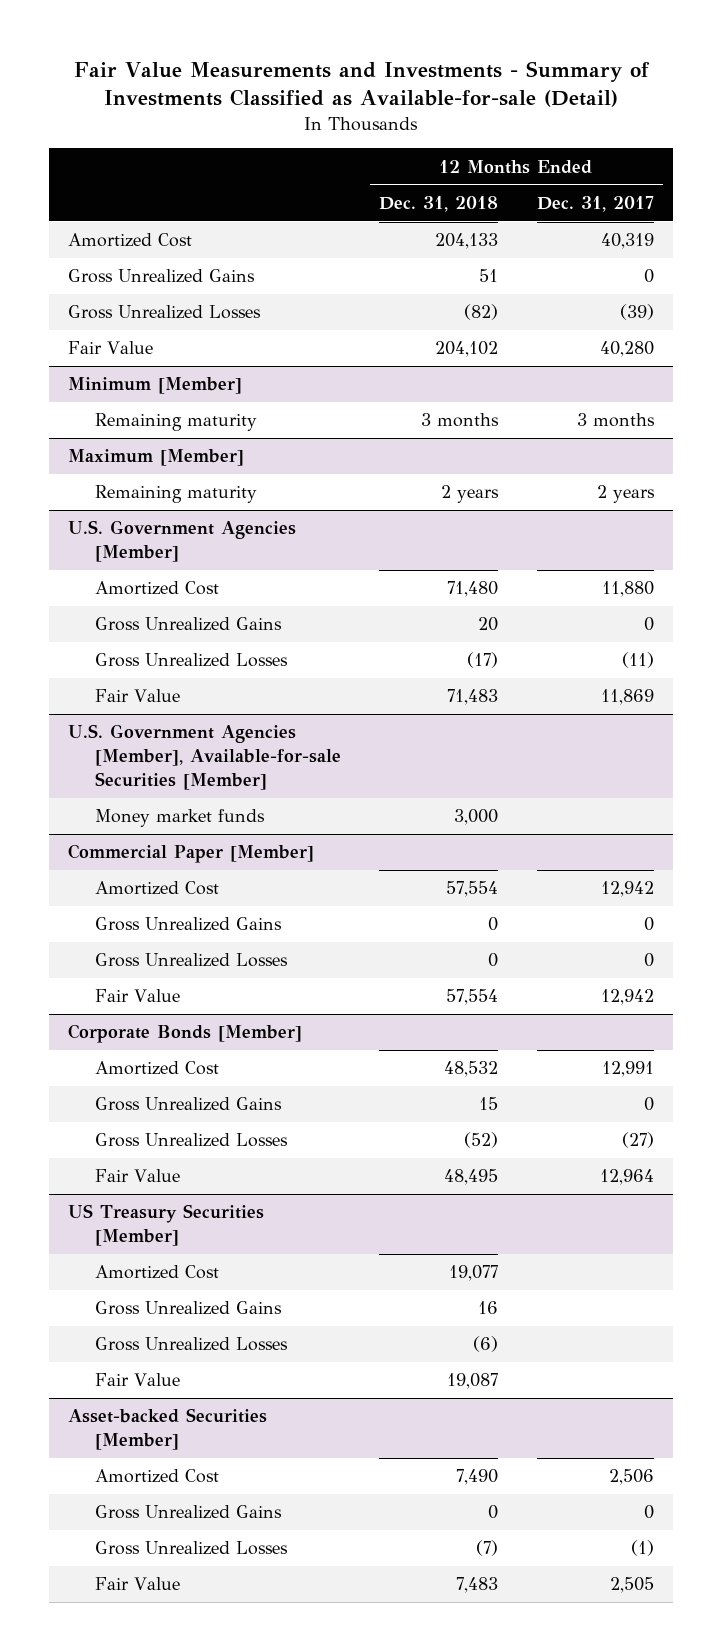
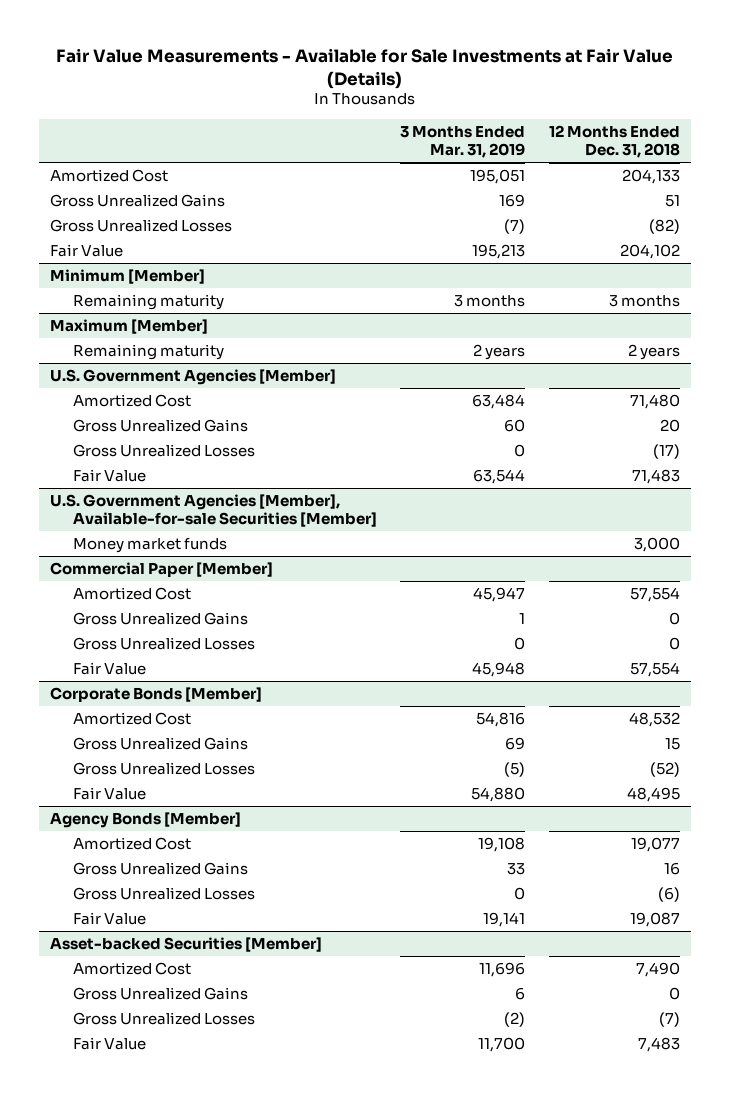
[73,61,650,108] Fair Value Measurements and Investments - Summary of Investments Classified as Available-for-sale (Detail) -> [56,47,674,89] Fair Value Measurements - Available for Sale Investments at Fair Value (Details)
[536,195,654,212] Dec. 31, 2017 -> none
none -> [400,126,526,159] 3 Months Ended Mar. 31, 2019
[67,1204,264,1247] US Treasury Securities [Member] -> [50,812,242,829] Agency Bonds [Member]

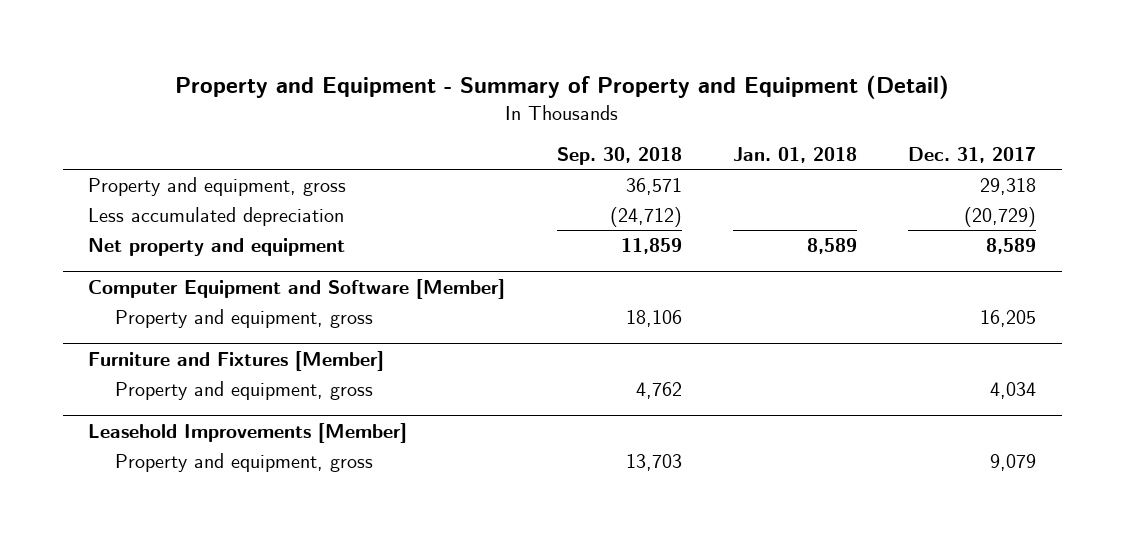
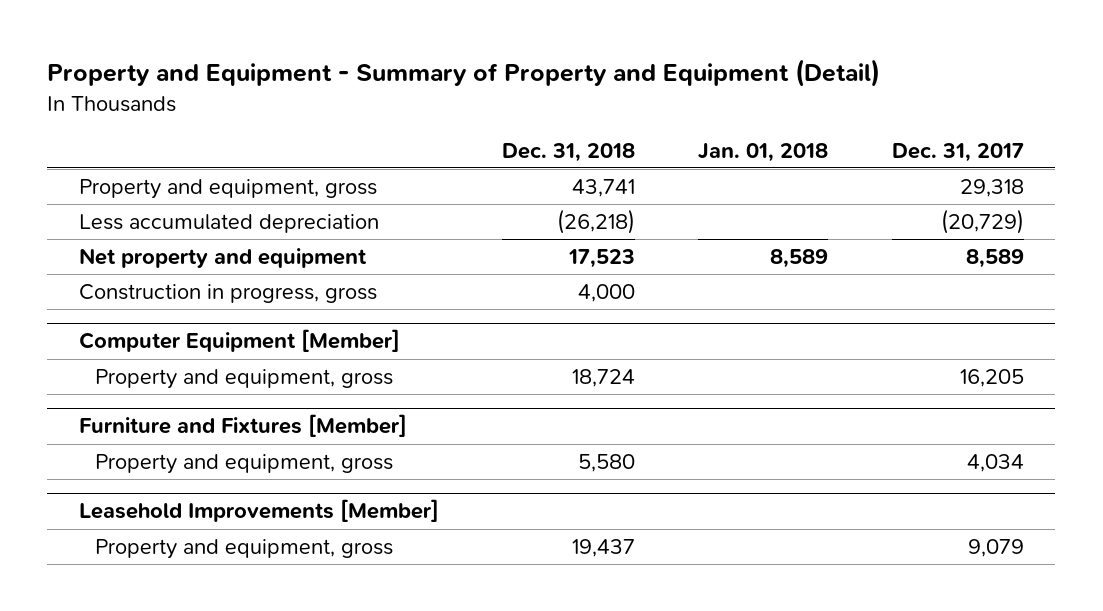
[556,146,682,165] Sep. 30, 2018 -> none
none -> [502,142,636,162] Dec. 31, 2018
none -> [79,284,378,304] Construction in progress, gross
[88,278,506,299] Computer Equipment and Software [Member] -> [79,329,401,353] Computer Equipment [Member]

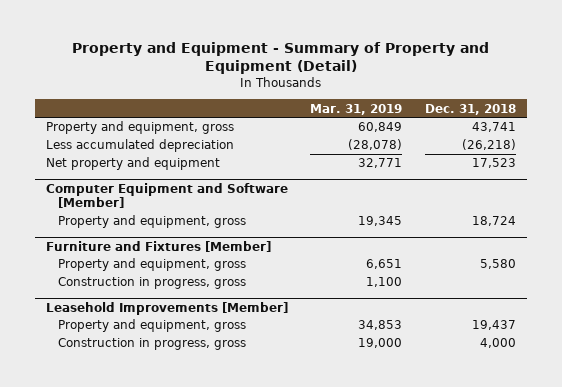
[698,142,829,162] Jan. 01, 2018 -> none
[891,142,1024,162] Dec. 31, 2017 -> none
none -> [310,103,403,115] Mar. 31, 2019
[79,284,378,304] Construction in progress, gross -> none
[79,329,401,353] Computer Equipment [Member] -> [45,182,288,208] Computer Equipment and Software [Member]
none -> [58,277,247,290] Construction in progress, gross
none -> [58,338,247,351] Construction in progress, gross

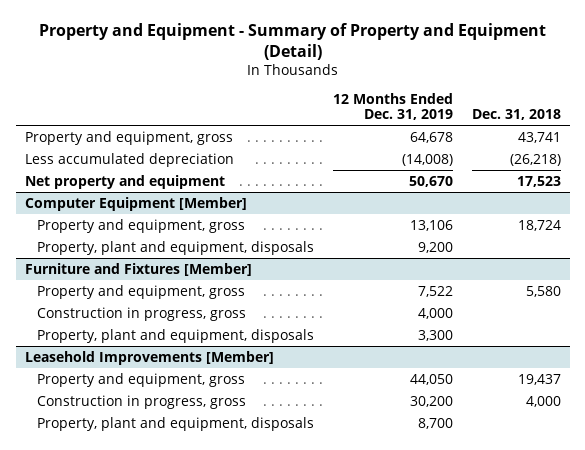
[310,103,403,115] Mar. 31, 2019 -> none
none -> [332,92,453,121] 12 Months Ended Dec. 31, 2019
[45,182,288,208] Computer Equipment and Software [Member] -> [24,196,247,211] Computer Equipment [Member]
none -> [36,240,314,255] Property, plant and equipment, disposals
none -> [36,328,314,343] Property, plant and equipment, disposals
none -> [36,416,314,431] Property, plant and equipment, disposals

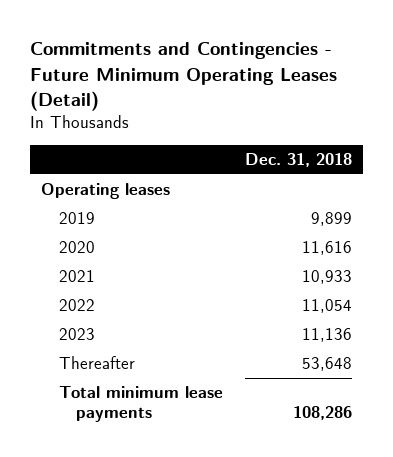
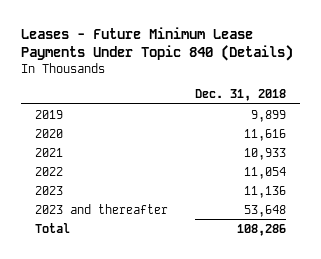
[29,42,337,112] Commitments and Contingencies - Future Minimum Operating Leases (Detail) -> [20,26,293,61] Leases - Future Minimum Lease Payments Under Topic 840 (Details)
[40,183,170,200] Operating leases -> none
[58,356,135,370] Thereafter -> [34,203,168,214] 2023 and thereafter
[58,386,223,422] Total minimum lease payments -> [34,222,70,233] Total

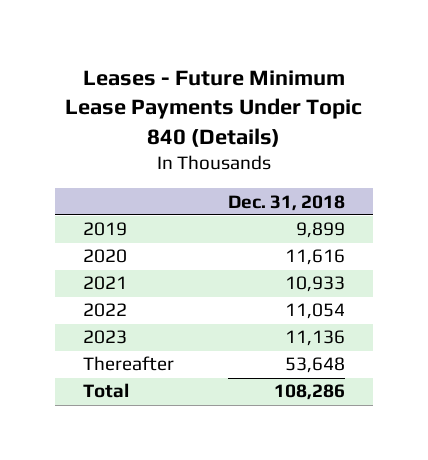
[34,203,168,214] 2023 and thereafter -> [82,356,174,372] Thereafter

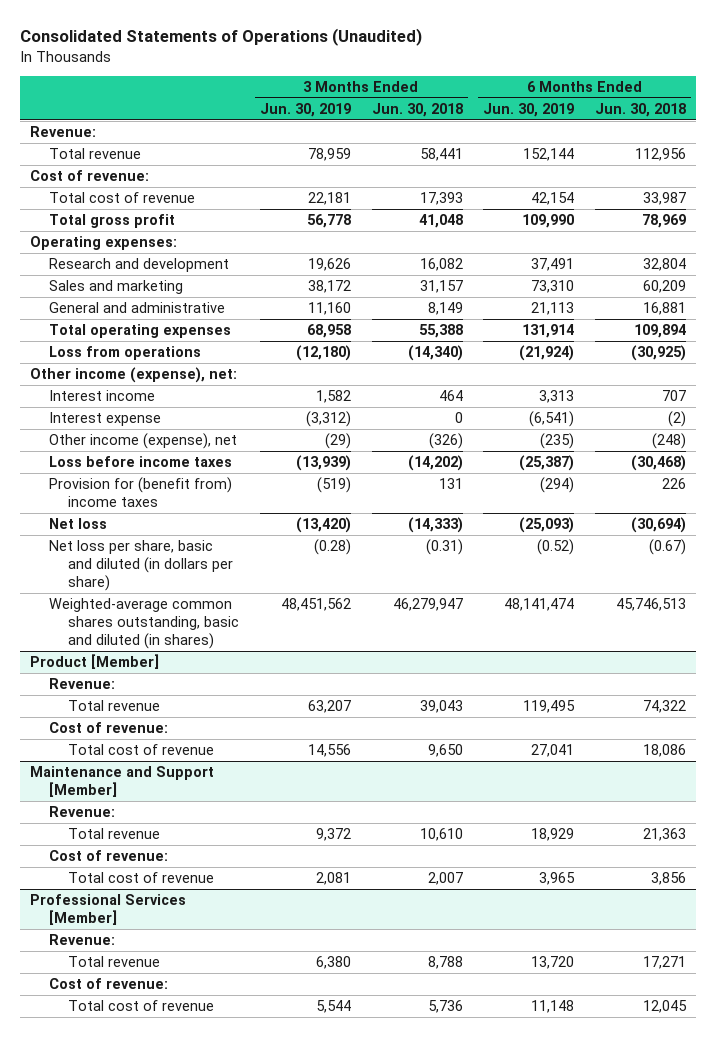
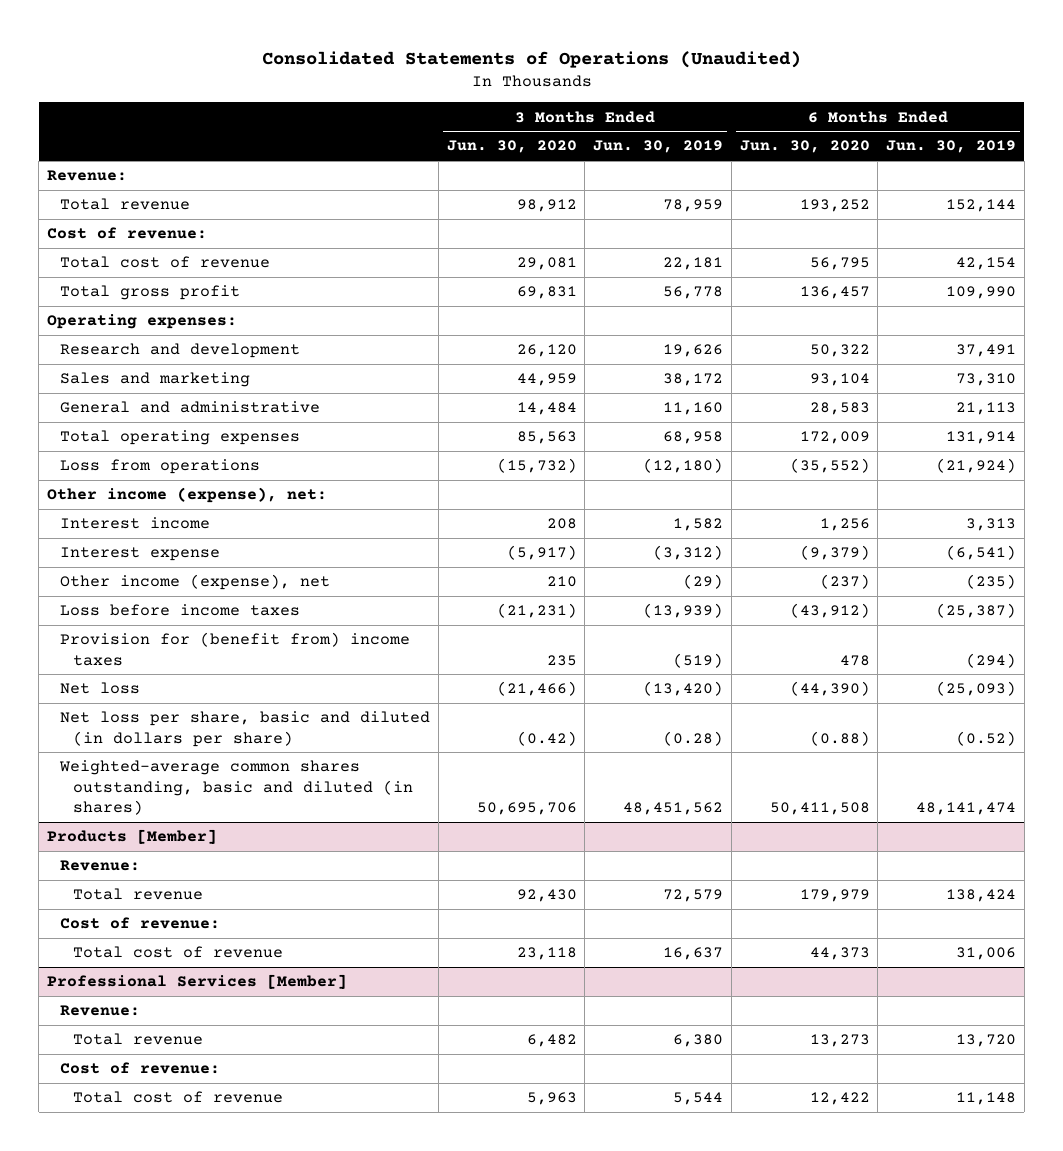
[371,103,463,118] Jun. 30, 2018 -> none
[594,103,686,118] Jun. 30, 2018 -> none
none -> [446,140,577,154] Jun. 30, 2020
none -> [739,140,870,154] Jun. 30, 2020
[49,678,116,690] Revenue: -> none
[68,700,161,712] Total revenue -> none
[49,722,169,734] Cost of revenue: -> none
[68,744,215,756] Total cost of revenue -> none
[30,766,215,798] Maintenance and Support [Member] -> none
[30,654,160,670] Product [Member] -> [46,829,217,845] Products [Member]
[316,828,352,842] 9,372 -> [663,889,724,903] 72,579
[531,828,575,842] 18,929 -> [946,889,1017,903] 138,424
[316,872,352,886] 2,081 -> [663,947,724,961] 16,637
[539,872,576,886] 3,965 -> [956,947,1017,961] 31,006

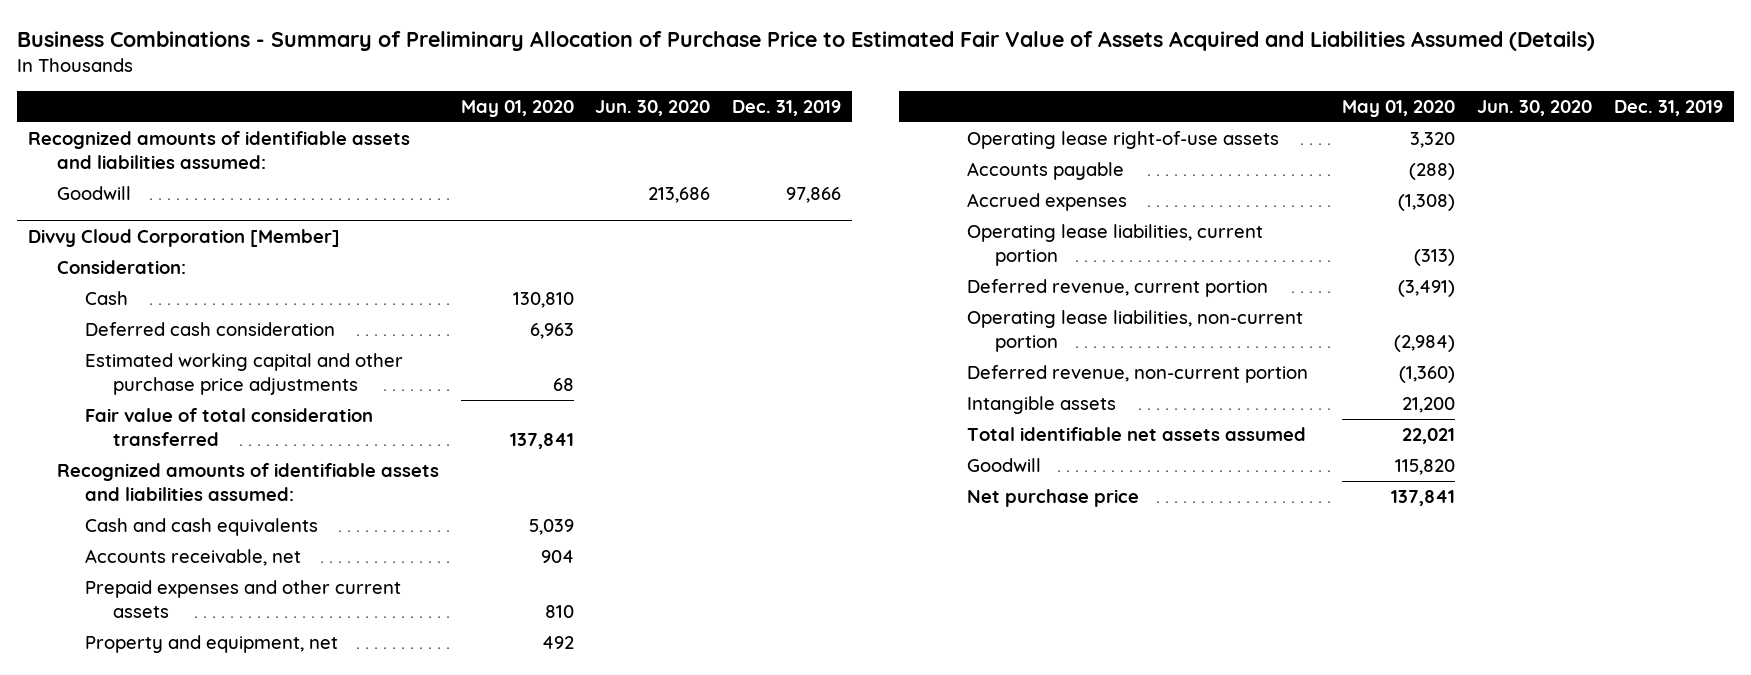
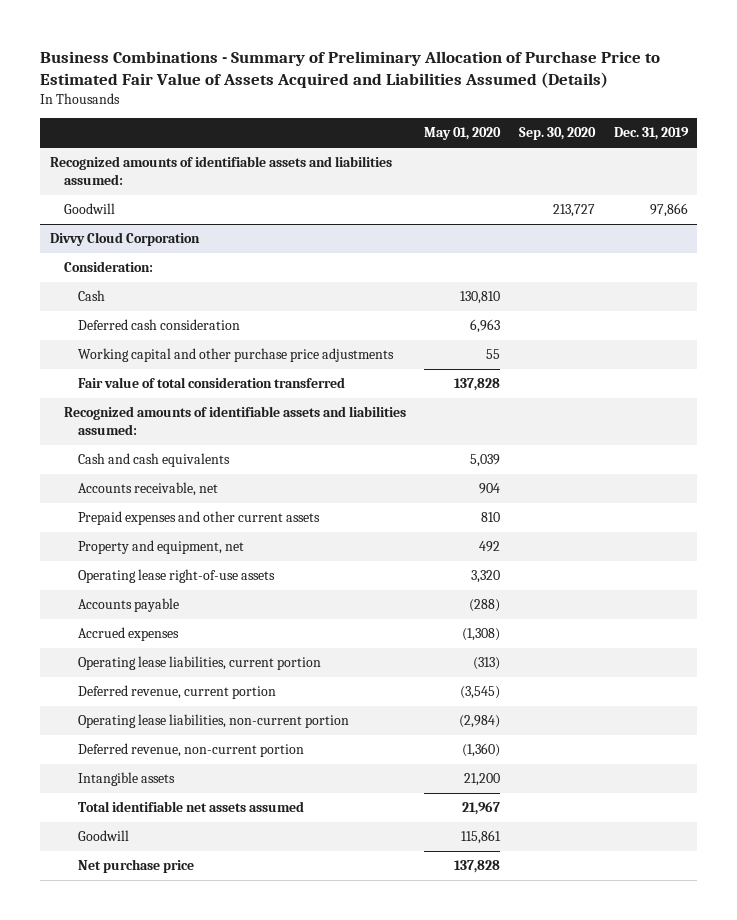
[595,99,711,116] Jun. 30, 2020 -> none
none -> [519,127,597,141] Sep. 30, 2020
[28,229,341,248] Divvy Cloud Corporation [Member] -> [49,232,200,247] Divvy Cloud Corporation
[84,353,403,395] Estimated working capital and other purchase price adjustments -> [77,348,394,363] Working capital and other purchase price adjustments
[552,377,574,391] 68 -> [486,349,501,360] 55
[509,432,574,449] 137,841 -> [454,378,501,392] 137,828
[1398,280,1456,298] (3,491) -> [460,686,501,700] (3,545)
[1402,428,1456,445] 22,021 -> [462,801,501,816] 21,967
[1395,459,1456,476] 115,820 -> [461,830,502,845] 115,861
[1391,490,1456,507] 137,841 -> [454,860,501,874] 137,828

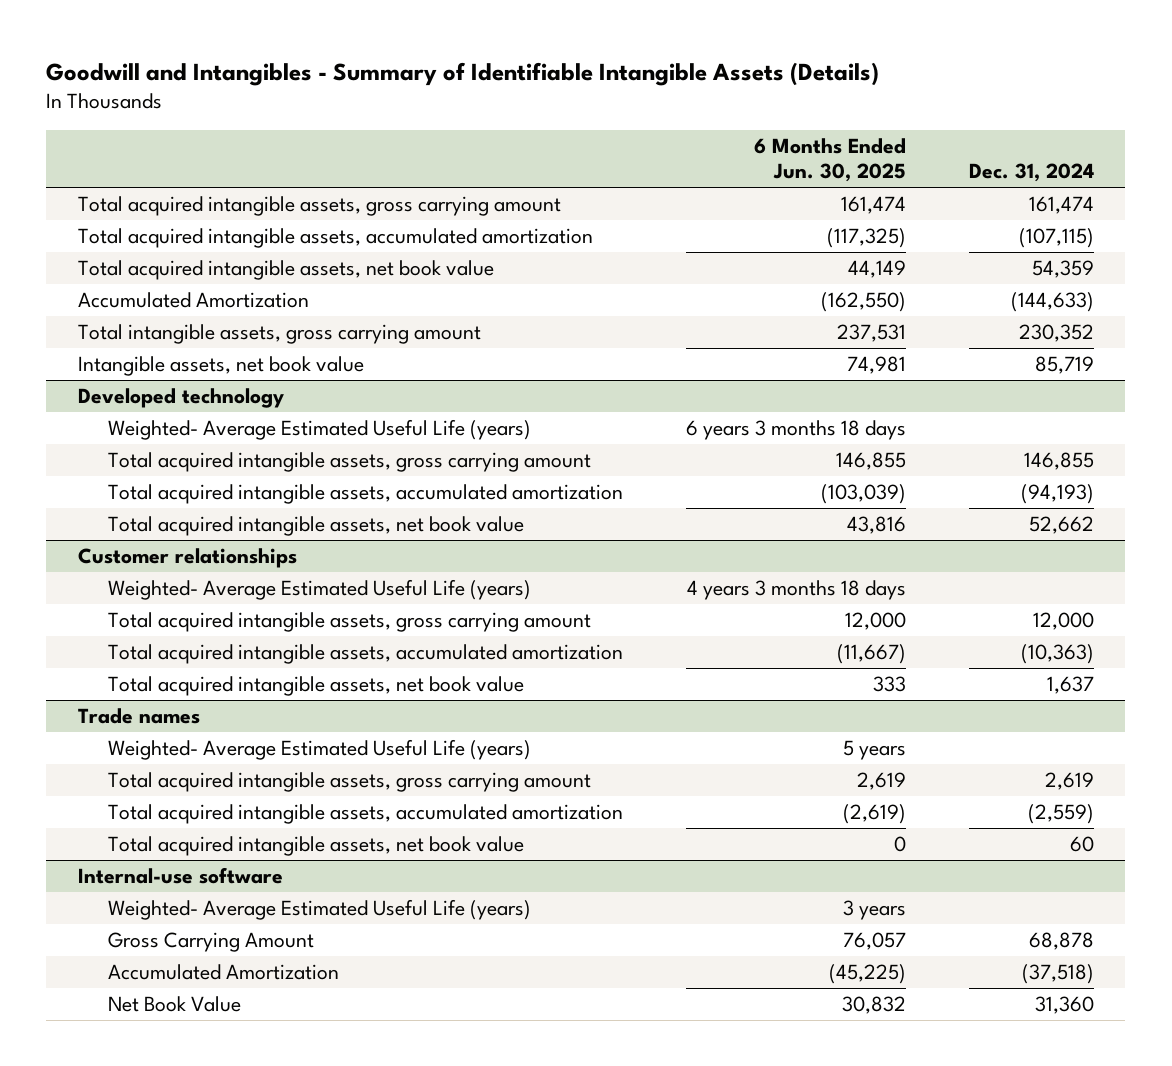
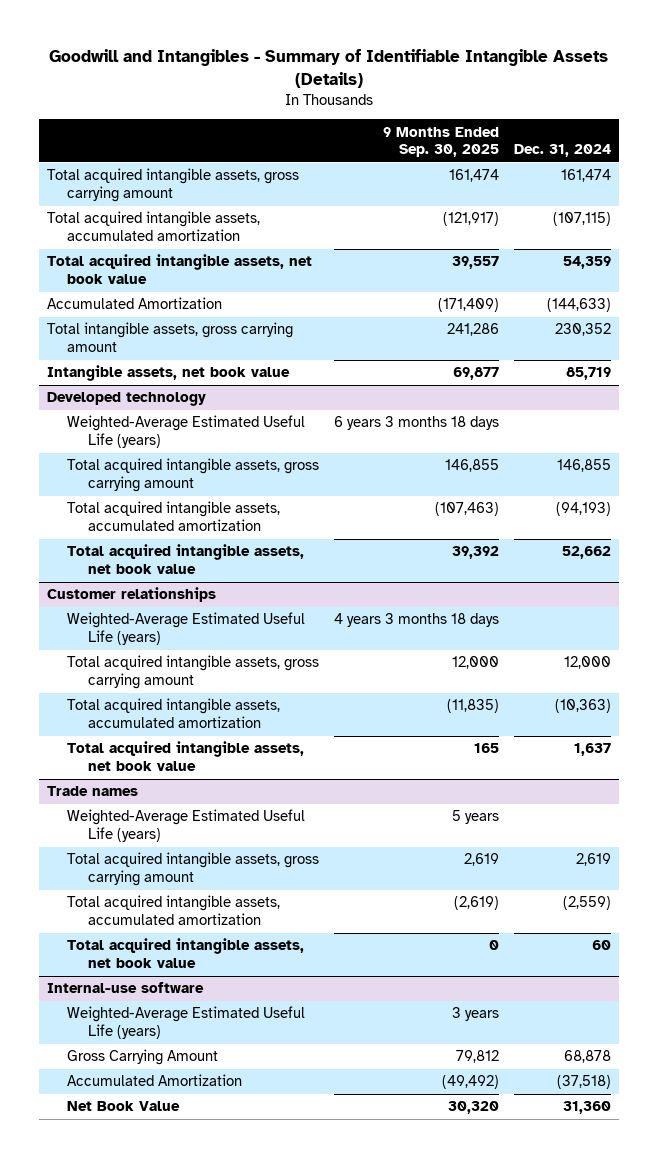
[753,137,906,183] 6 Months Ended Jun. 30, 2025 -> none
none -> [383,126,500,158] 9 Months Ended Sep. 30, 2025
[107,419,531,441] Weighted- Average Estimated Useful Life (years) -> [67,415,306,449] Weighted-Average Estimated Useful Life (years)
[107,579,531,601] Weighted- Average Estimated Useful Life (years) -> [67,612,306,646] Weighted-Average Estimated Useful Life (years)
[107,739,531,761] Weighted- Average Estimated Useful Life (years) -> [67,809,306,843] Weighted-Average Estimated Useful Life (years)
[107,899,531,921] Weighted- Average Estimated Useful Life (years) -> [67,1006,306,1040] Weighted-Average Estimated Useful Life (years)

